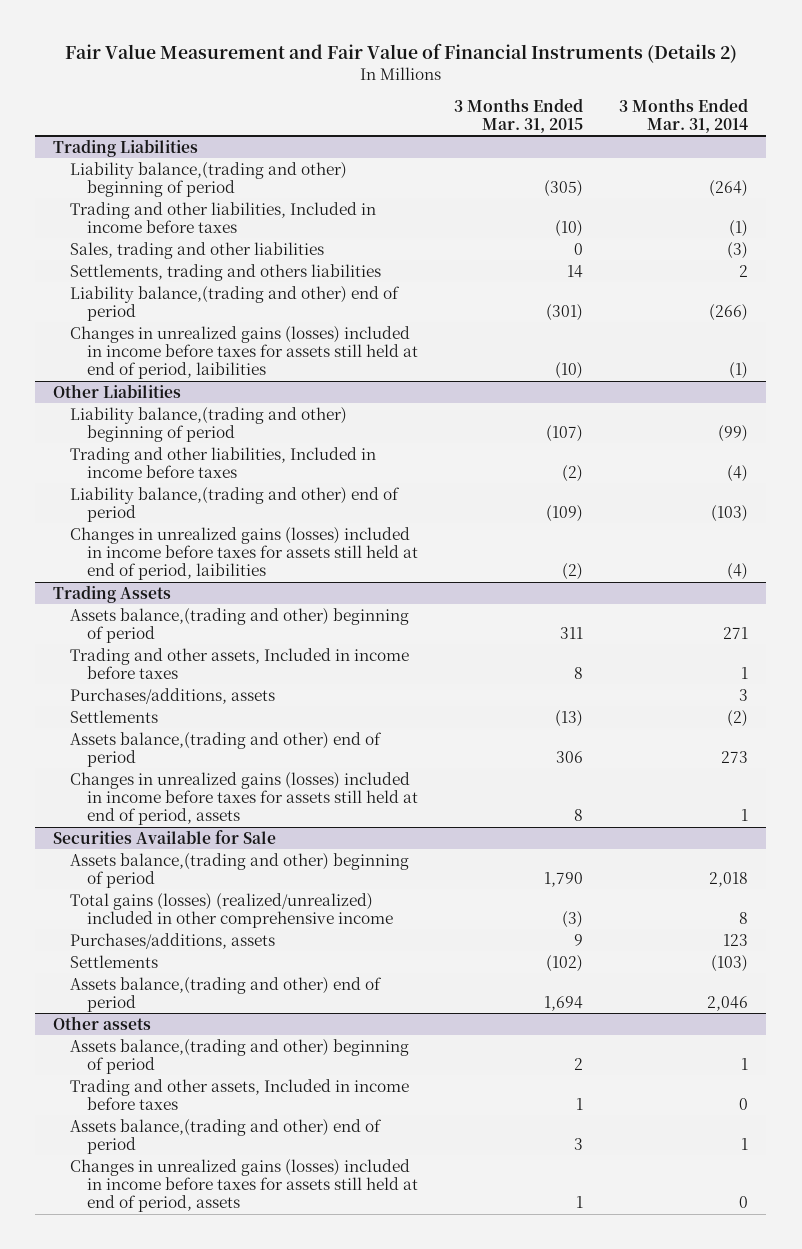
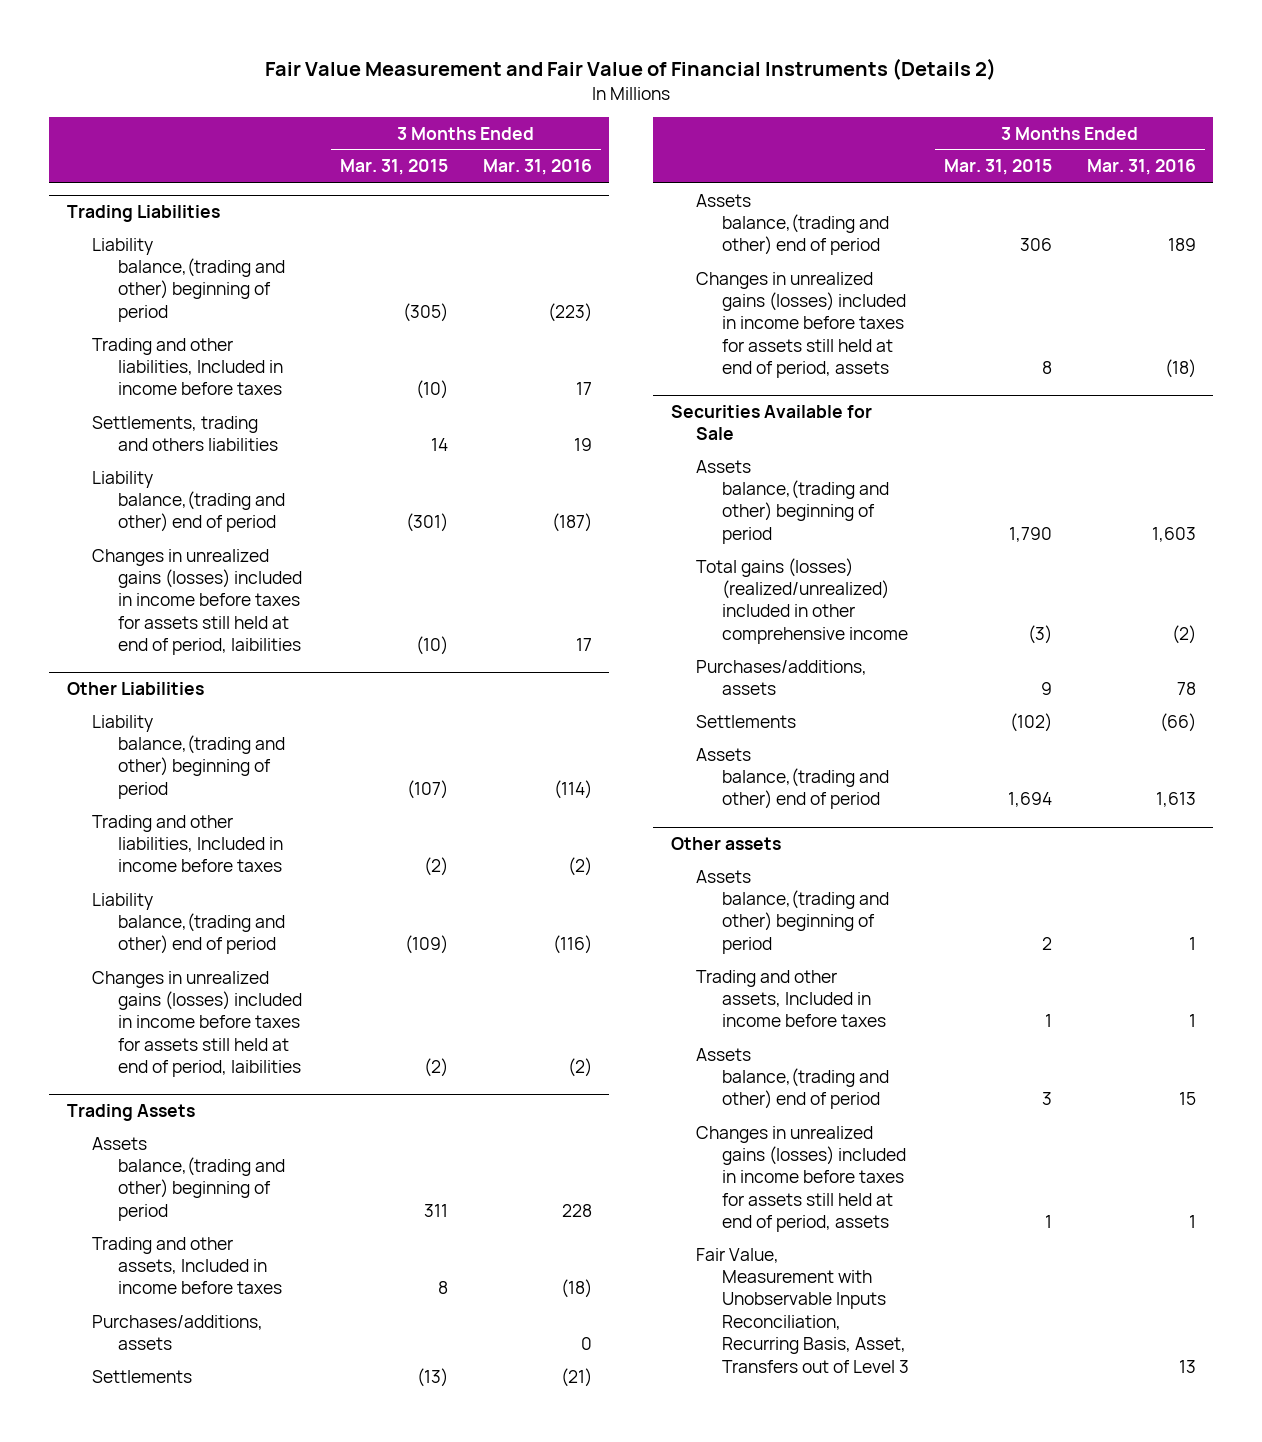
[619,97,749,133] 3 Months Ended Mar. 31, 2014 -> none
none -> [482,159,592,176] Mar. 31, 2016
[70,241,325,259] Sales, trading and other liabilities -> none
none -> [696,1247,909,1373] Fair Value, Measurement with Unobservable Inputs Reconciliation, Recurring Basis, Asset, Transfers out of Level 3

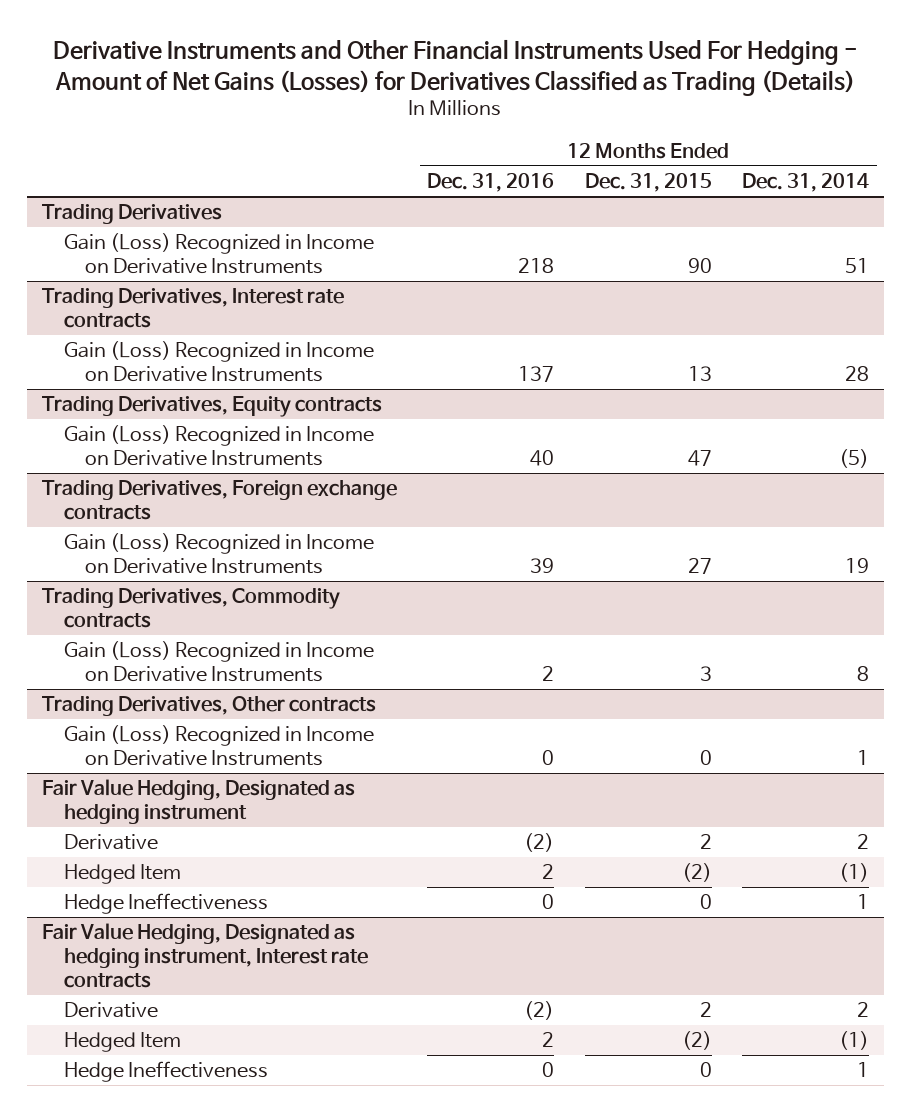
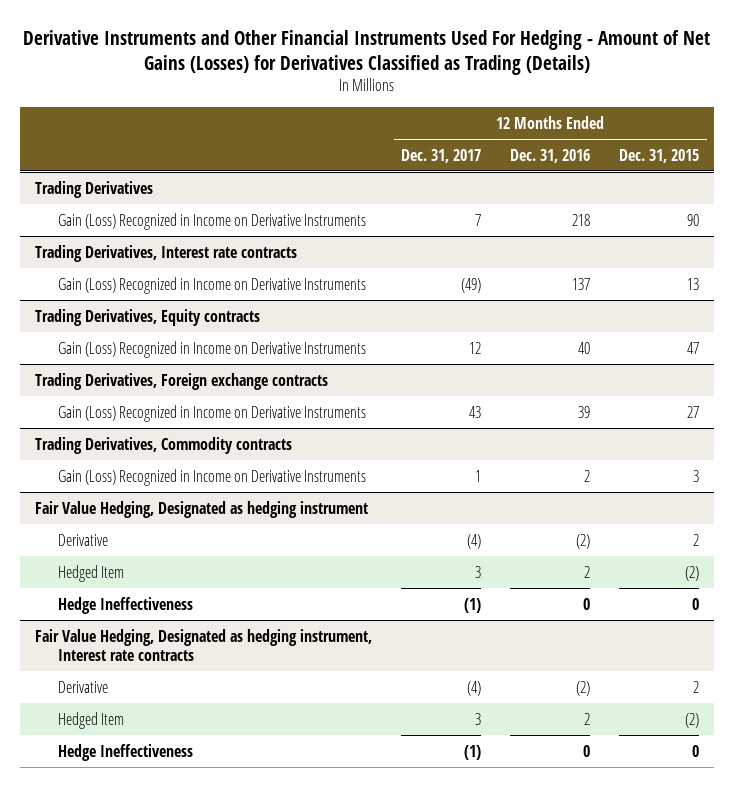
[741,173,869,193] Dec. 31, 2014 -> none
none -> [401,148,482,163] Dec. 31, 2017
[42,696,377,717] Trading Derivatives, Other contracts -> none
[63,725,374,767] Gain (Loss) Recognized in Income on Derivative Instruments -> none

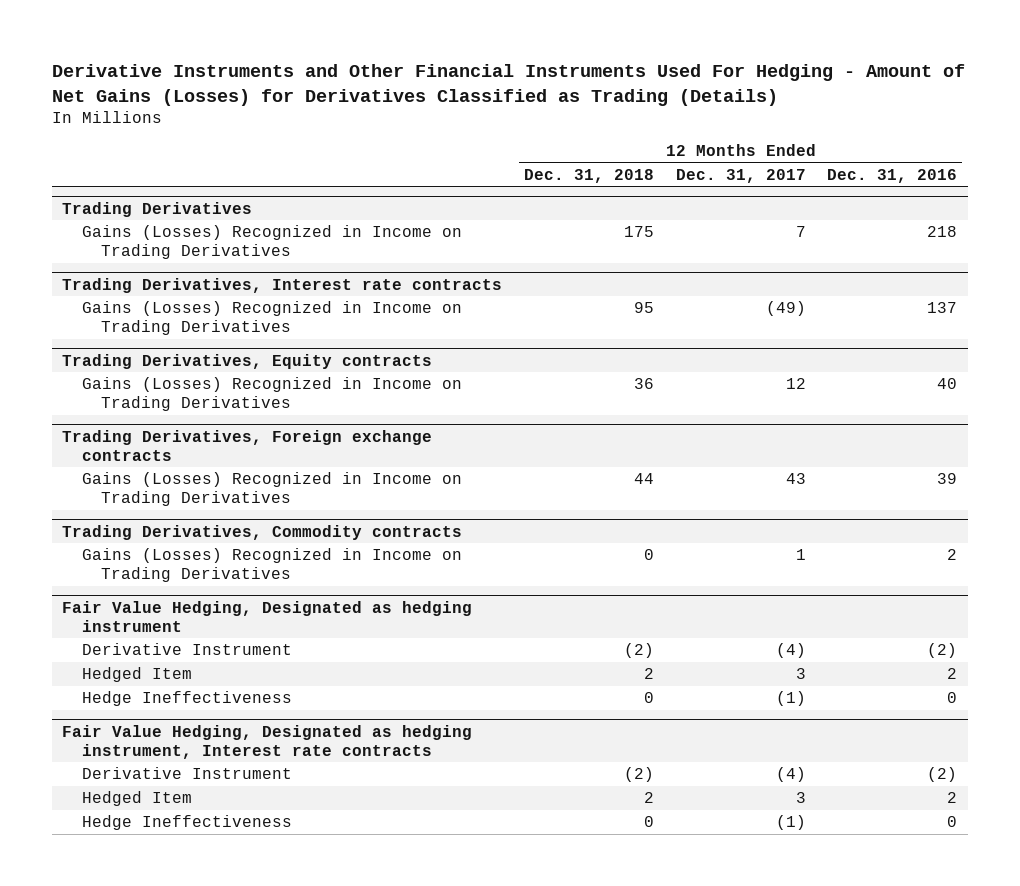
[619,148,700,163] Dec. 31, 2015 -> none
none -> [523,168,654,183] Dec. 31, 2018
[57,212,366,230] Gain (Loss) Recognized in Income on Derivative Instruments -> [81,225,462,260] Gains (Losses) Recognized in Income on Trading Derivatives
[57,276,366,294] Gain (Loss) Recognized in Income on Derivative Instruments -> [81,301,462,336] Gains (Losses) Recognized in Income on Trading Derivatives
[57,340,366,358] Gain (Loss) Recognized in Income on Derivative Instruments -> [81,377,462,412] Gains (Losses) Recognized in Income on Trading Derivatives
[57,404,366,422] Gain (Loss) Recognized in Income on Derivative Instruments -> [81,472,462,507] Gains (Losses) Recognized in Income on Trading Derivatives
[57,468,366,486] Gain (Loss) Recognized in Income on Derivative Instruments -> [81,548,462,583] Gains (Losses) Recognized in Income on Trading Derivatives
[57,533,108,546] Derivative -> [81,643,292,656] Derivative Instrument
[57,680,108,693] Derivative -> [81,767,292,780] Derivative Instrument

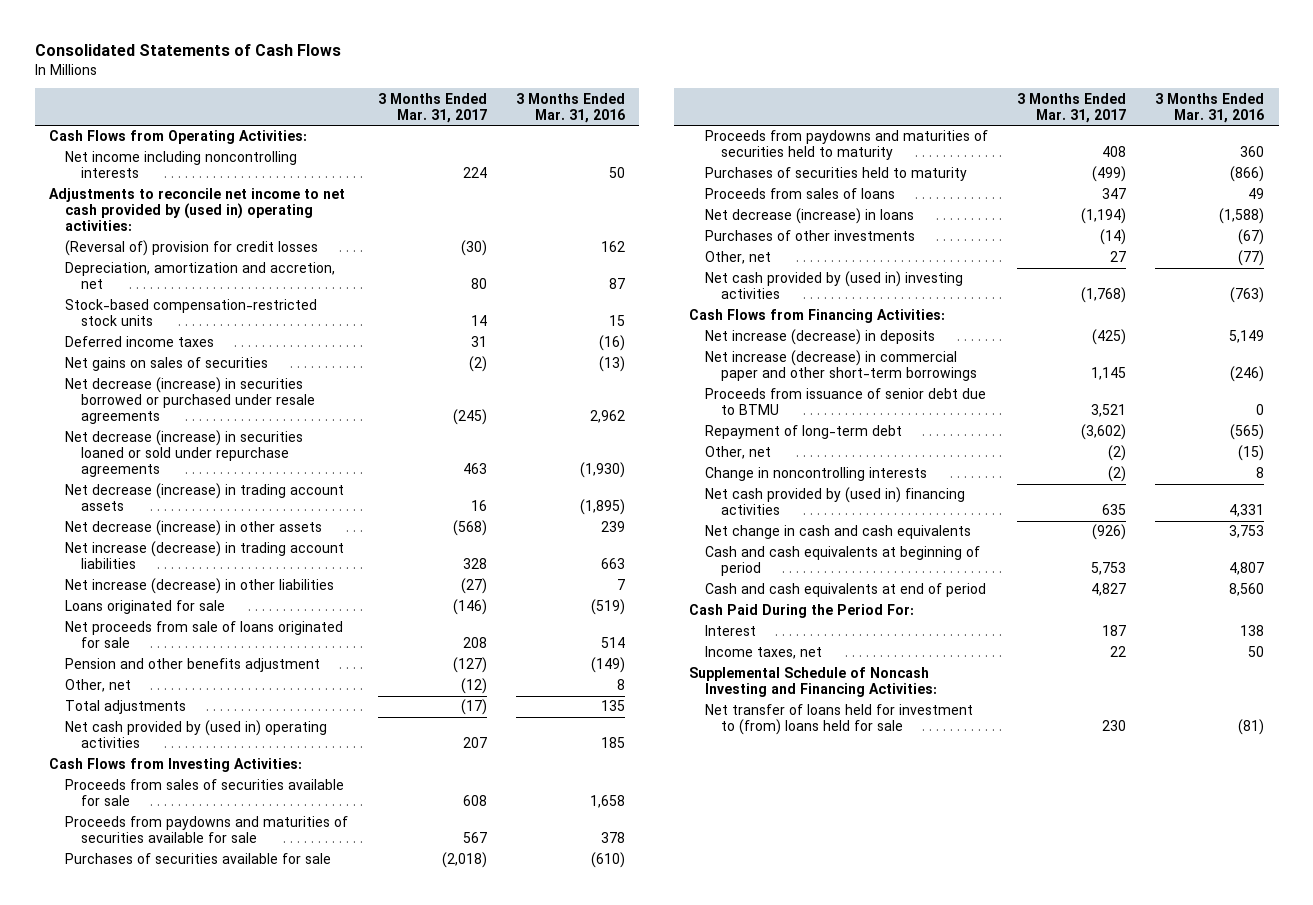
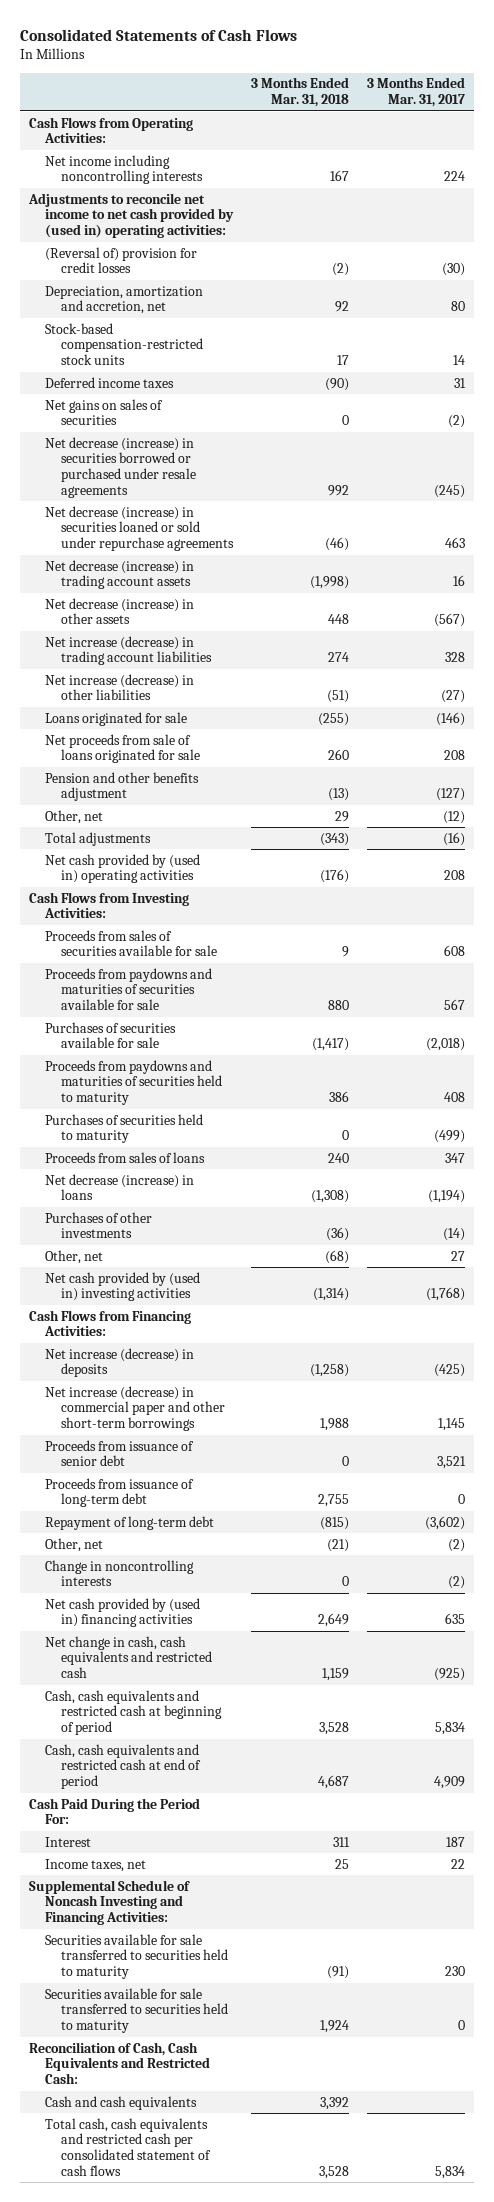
[515,92,625,123] 3 Months Ended Mar. 31, 2016 -> none
none -> [251,77,350,108] 3 Months Ended Mar. 31, 2018
[452,520,487,537] (568) -> [434,613,466,628] (567)
[460,699,487,716] (17) -> [443,831,466,846] (16)
[462,737,487,749] 207 -> [444,870,466,881] 208
[704,388,986,416] Proceeds from issuance of senior debt due to BTMU -> [45,1439,195,1467] Proceeds from issuance of senior debt
none -> [45,1477,195,1508] Proceeds from issuance of long-term debt
[704,525,971,540] Net change in cash and cash equivalents -> [45,1635,213,1679] Net change in cash, cash equivalents and restricted cash
[1092,524,1127,541] (926) -> [434,1668,466,1682] (925)
[704,546,980,577] Cash and cash equivalents at beginning of period -> [45,1689,223,1736] Cash, cash equivalents and restricted cash at beginning of period
[1091,562,1127,576] 5,753 -> [435,1722,466,1736] 5,834
[704,583,986,598] Cash and cash equivalents at end of period -> [45,1743,202,1790] Cash, cash equivalents and restricted cash at end of period
[1091,583,1127,597] 4,827 -> [434,1776,466,1790] 4,909
[704,704,973,736] Net transfer of loans held for investment to (from) loans held for sale -> [45,1933,229,1980] Securities available for sale transferred to securities held to maturity
none -> [45,1987,229,2034] Securities available for sale transferred to securities held to maturity
none -> [29,2041,211,2085] Reconciliation of Cash, Cash Equivalents and Restricted Cash:
none -> [45,2095,198,2110] Cash and cash equivalents
none -> [45,2117,212,2177] Total cash, cash equivalents and restricted cash per consolidated statement of cash flows

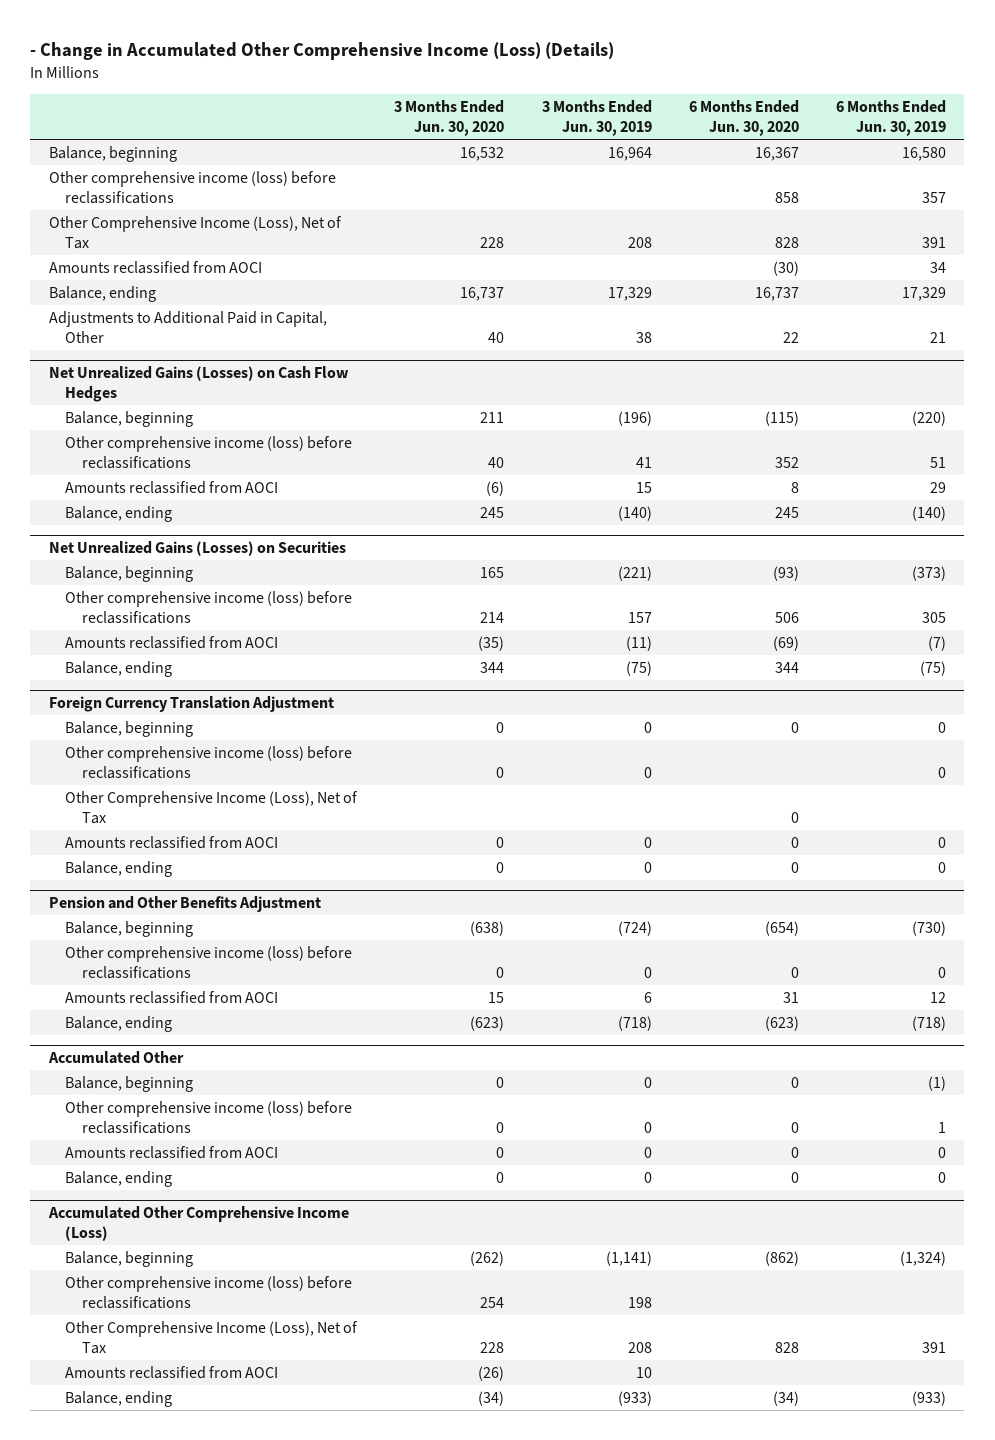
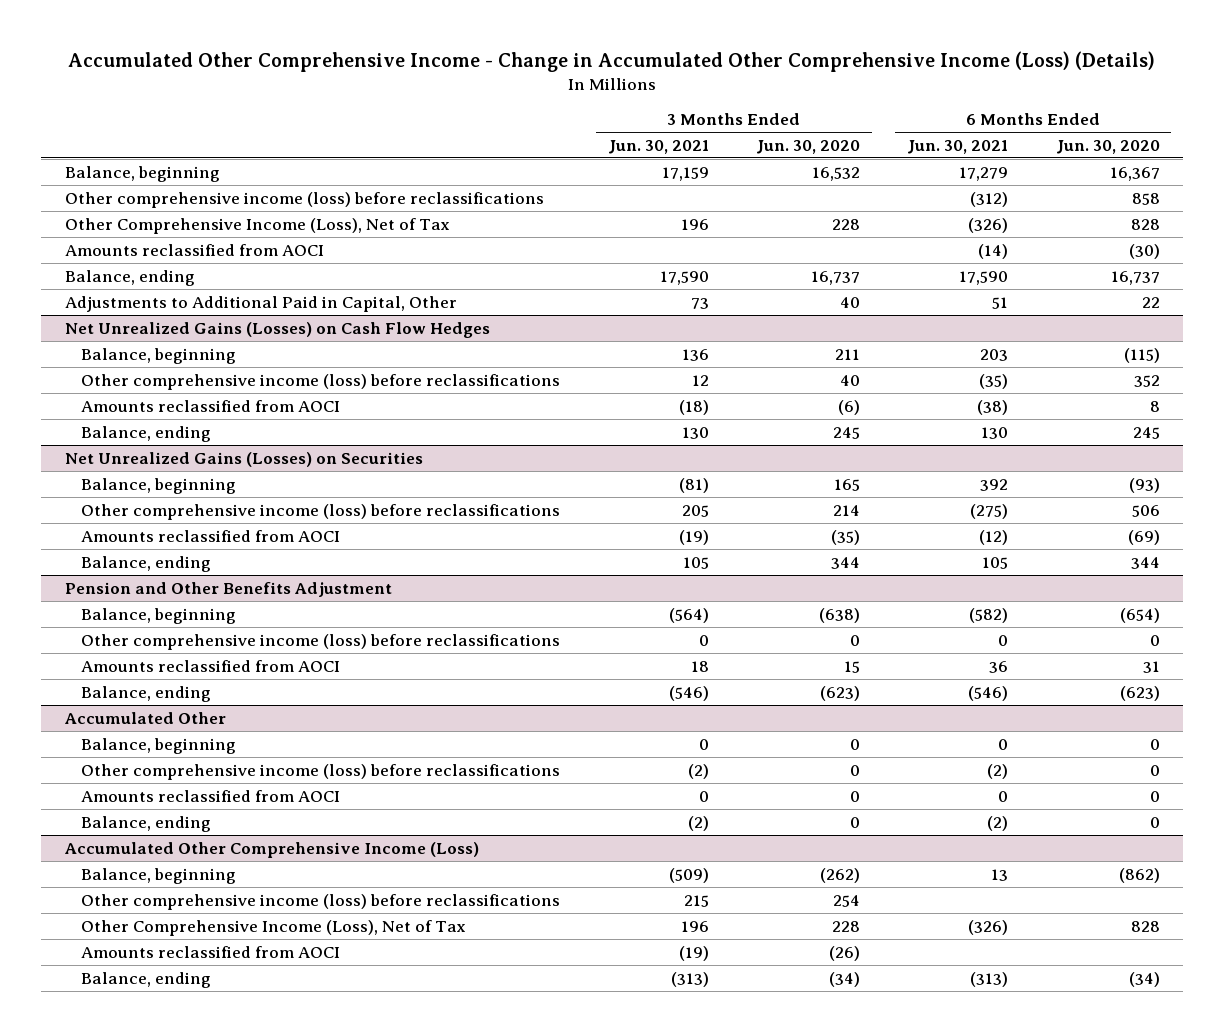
[30,41,615,60] - Change in Accumulated Other Comprehensive Income (Loss) (Details) -> [68,51,1156,73] Accumulated Other Comprehensive Income - Change in Accumulated Other Comprehensive Income (Loss) (Details)
[541,99,652,136] 3 Months Ended Jun. 30, 2019 -> none
[835,99,946,136] 6 Months Ended Jun. 30, 2019 -> none
none -> [607,140,709,155] Jun. 30, 2021
none -> [907,140,1009,155] Jun. 30, 2021
[48,696,334,713] Foreign Currency Translation Adjustment -> none
[65,721,194,738] Balance, beginning -> none
[65,746,353,780] Other comprehensive income (loss) before reclassifications -> none
[65,791,359,825] Other Comprehensive Income (Loss), Net of Tax -> none
[65,836,279,850] Amounts reclassified from AOCI -> none
[65,861,173,878] Balance, ending -> none

